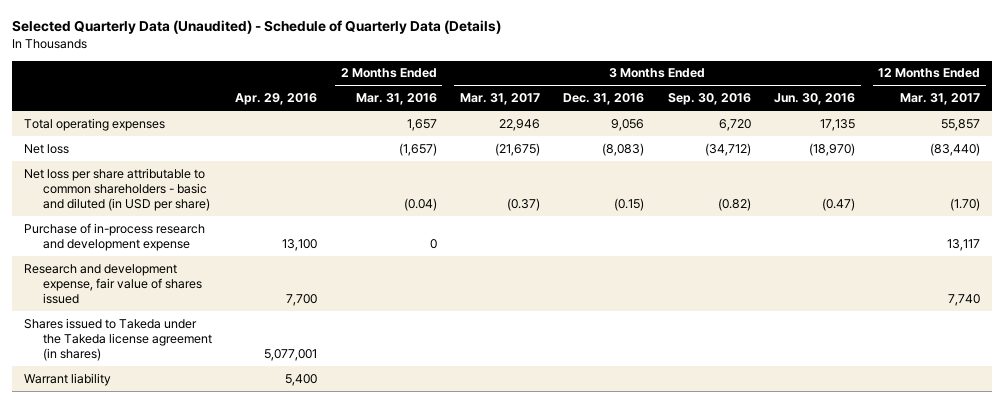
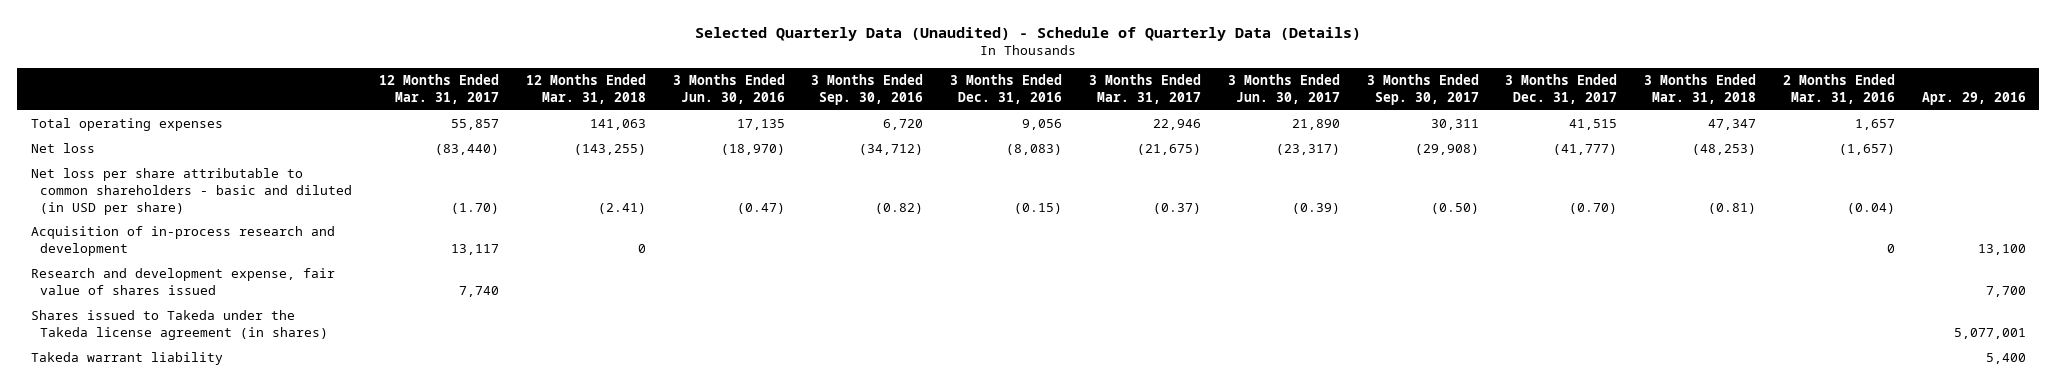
none -> [525,74,646,104] 12 Months Ended Mar. 31, 2018
none -> [1227,74,1340,104] 3 Months Ended Jun. 30, 2017
none -> [1366,74,1479,105] 3 Months Ended Sep. 30, 2017
none -> [1505,74,1618,104] 3 Months Ended Dec. 31, 2017
none -> [1644,74,1757,104] 3 Months Ended Mar. 31, 2018
[23,222,205,251] Purchase of in-process research and development expense -> [30,226,335,256] Acquisition of in-process research and development
[23,372,111,386] Warrant liability -> [30,352,223,366] Takeda warrant liability

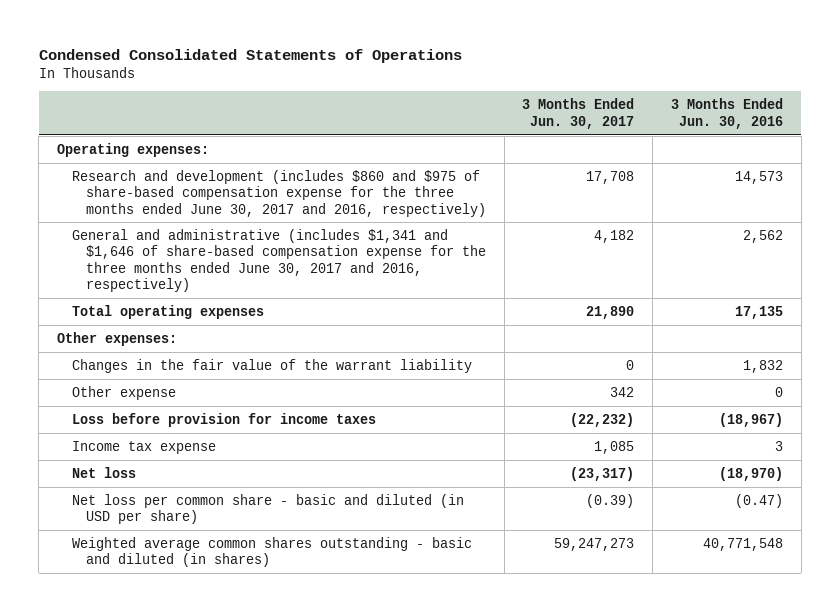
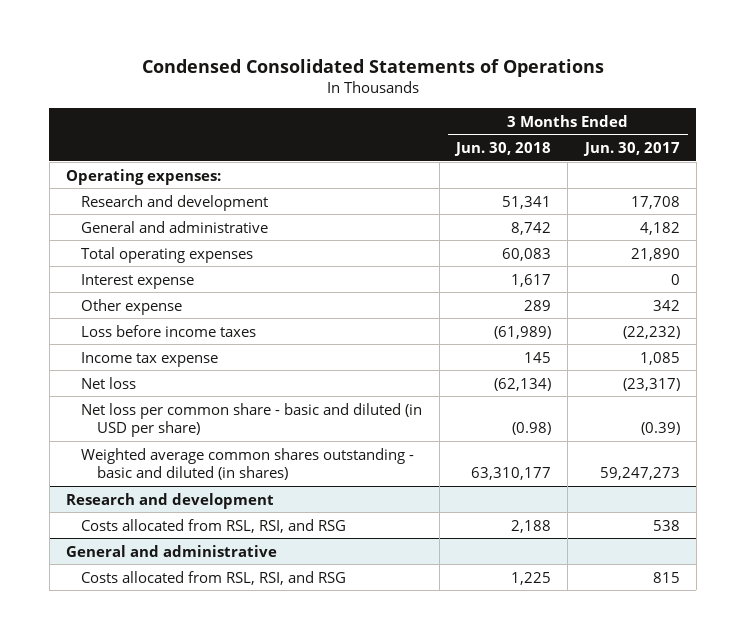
[671,98,784,129] 3 Months Ended Jun. 30, 2016 -> none
none -> [454,141,552,156] Jun. 30, 2018
[71,169,486,217] Research and development (includes $860 and $975 of share-based compensation expense for the three months ended June 30, 2017 and 2016, respectively) -> [81,194,269,211] Research and development
[71,228,486,292] General and administrative (includes $1,341 and $1,646 of share-based compensation expense for the three months ended June 30, 2017 and 2016, respectively) -> [81,220,269,233] General and administrative
[57,331,178,346] Other expenses: -> none
[71,358,472,373] Changes in the fair value of the warrant liability -> none
none -> [81,273,195,289] Interest expense
[71,412,376,427] Loss before provision for income taxes -> [81,324,257,337] Loss before income taxes
none -> [65,492,274,509] Research and development
none -> [81,518,347,533] Costs allocated from RSL, RSI, and RSG
none -> [65,544,277,557] General and administrative
none -> [81,570,347,585] Costs allocated from RSL, RSI, and RSG

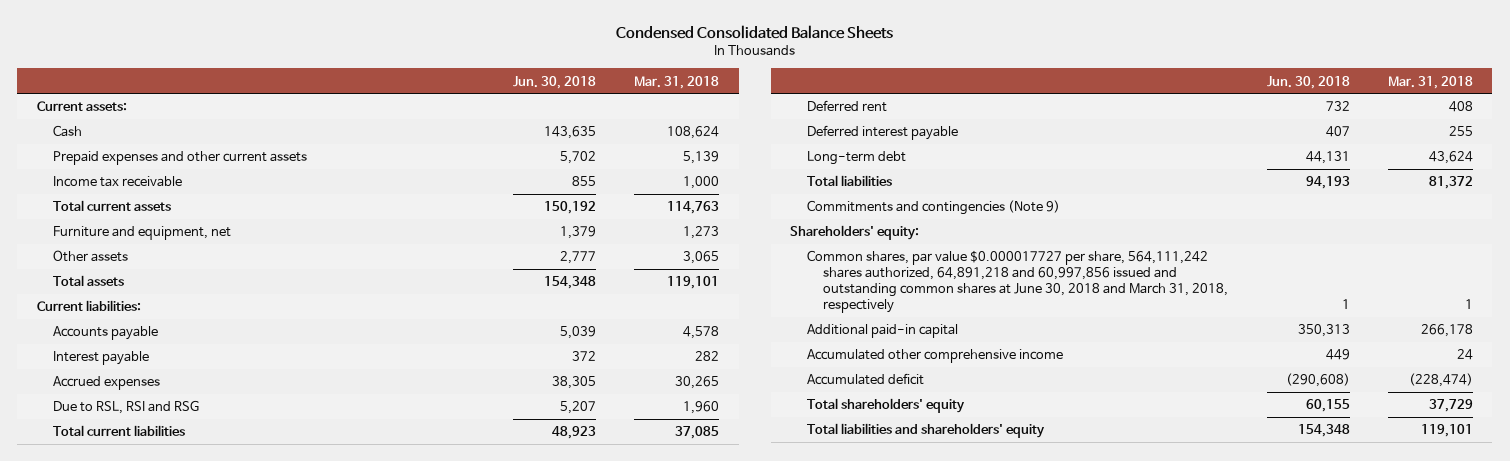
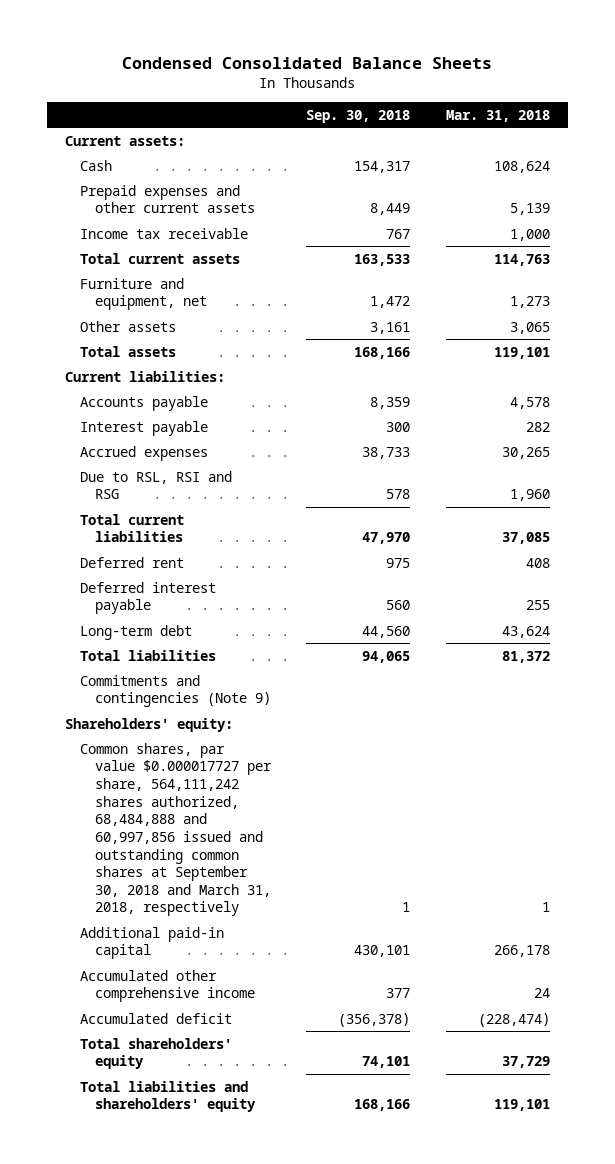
[512,75,596,89] Jun. 30, 2018 -> none
none -> [306,110,411,124] Sep. 30, 2018
[806,250,1228,313] Common shares, par value $0.000017727 per share, 564,111,242 shares authorized, 64,891,218 and 60,997,856 issued and outstanding common shares at June 30, 2018 and March 31, 2018, respectively -> [79,742,273,917] Common shares, par value $0.000017727 per share, 564,111,242 shares authorized, 68,484,888 and 60,997,856 issued and outstanding common shares at September 30, 2018 and March 31, 2018, respectively

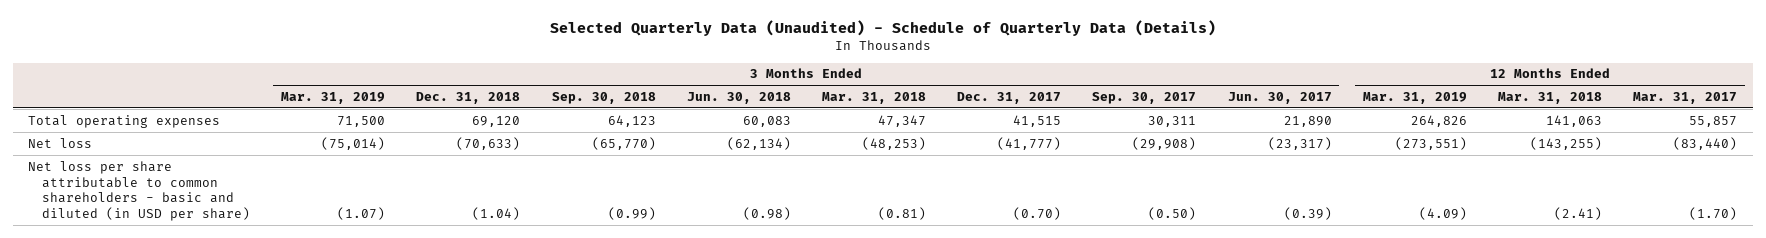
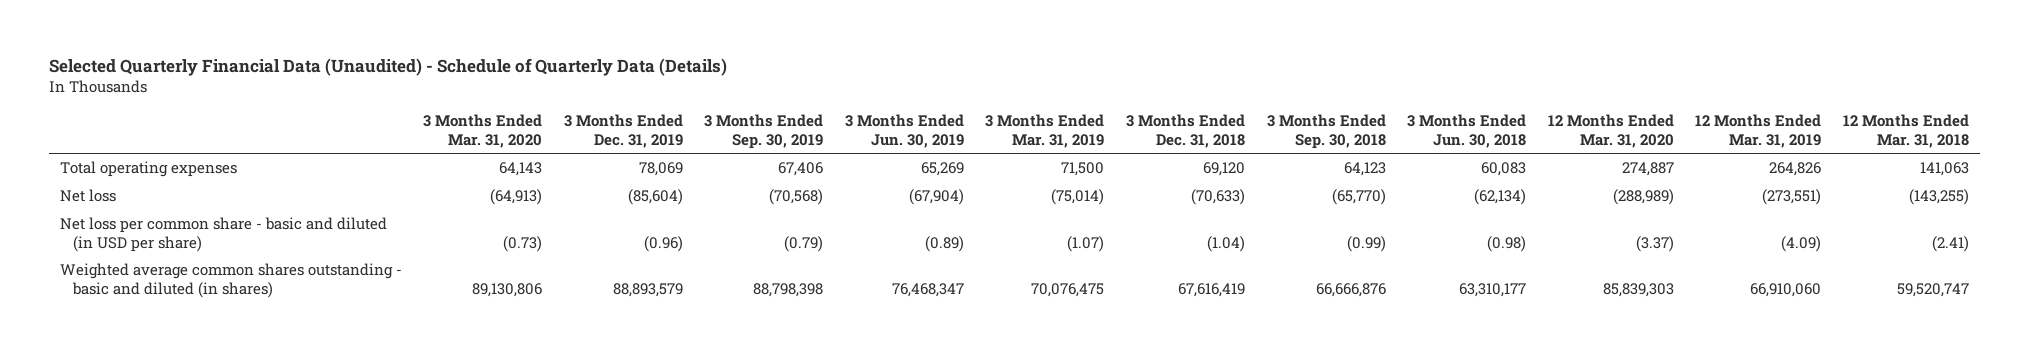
[549,19,1216,36] Selected Quarterly Data (Unaudited) - Schedule of Quarterly Data (Details) -> [48,57,727,76] Selected Quarterly Financial Data (Unaudited) - Schedule of Quarterly Data (Details)
[822,91,927,104] Mar. 31, 2018 -> none
[957,91,1062,104] Dec. 31, 2017 -> none
[1092,91,1197,104] Sep. 30, 2017 -> none
[1227,91,1332,104] Jun. 30, 2017 -> none
[1633,91,1738,104] Mar. 31, 2017 -> none
none -> [423,114,543,148] 3 Months Ended Mar. 31, 2020
none -> [563,114,683,148] 3 Months Ended Dec. 31, 2019
none -> [704,114,824,149] 3 Months Ended Sep. 30, 2019
none -> [844,114,964,148] 3 Months Ended Jun. 30, 2019
none -> [1547,114,1674,148] 12 Months Ended Mar. 31, 2020
[28,160,251,221] Net loss per share attributable to common shareholders - basic and diluted (in USD per share) -> [59,217,387,252] Net loss per common share - basic and diluted (in USD per share)
none -> [59,263,402,298] Weighted average common shares outstanding - basic and diluted (in shares)

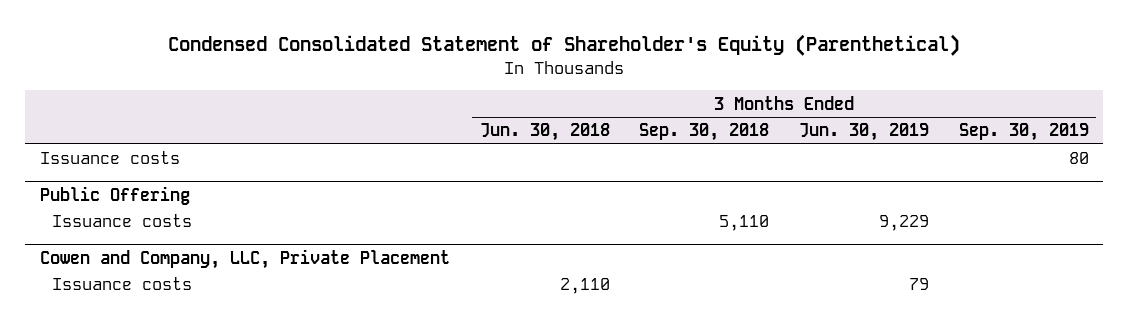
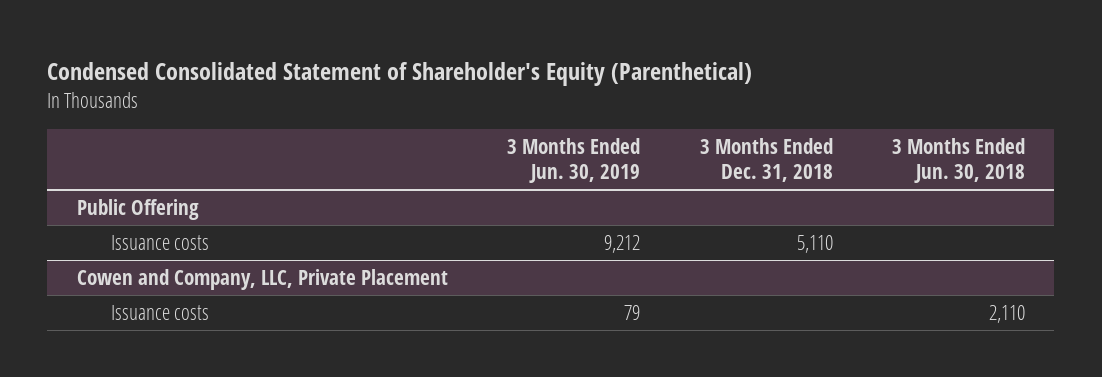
[639,123,770,142] Sep. 30, 2018 -> none
[958,123,1089,142] Sep. 30, 2019 -> none
none -> [699,138,833,183] 3 Months Ended Dec. 31, 2018
[39,151,180,165] Issuance costs -> none
[878,215,929,232] 9,229 -> [604,234,641,253] 9,212

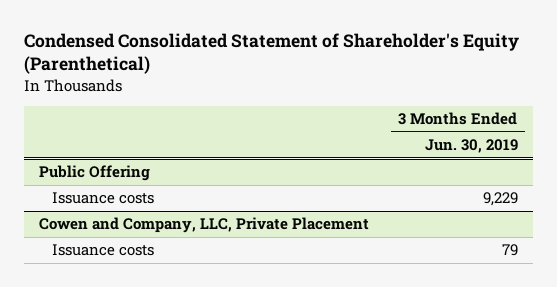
[699,138,833,183] 3 Months Ended Dec. 31, 2018 -> none
[891,138,1025,184] 3 Months Ended Jun. 30, 2018 -> none
[604,234,641,253] 9,212 -> [482,192,518,207] 9,229

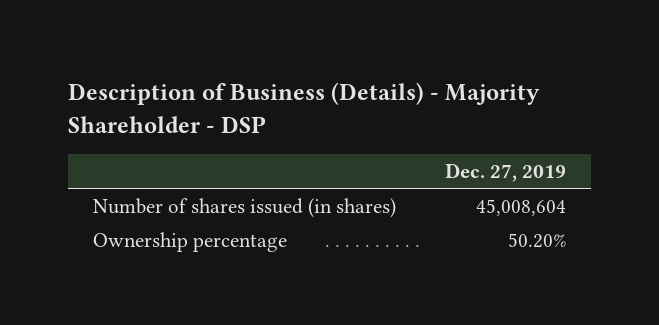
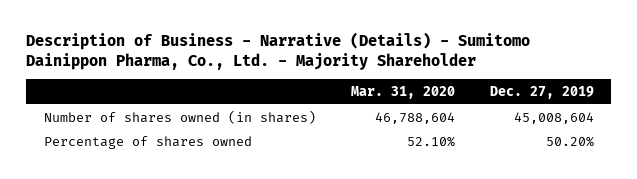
[68,82,541,133] Description of Business (Details) - Majority Shareholder - DSP -> [26,32,531,71] Description of Business - Narrative (Details) - Sumitomo Dainippon Pharma, Co., Ltd. - Majority Shareholder
none -> [350,85,455,99] Mar. 31, 2020
[92,197,396,218] Number of shares issued (in shares) -> [43,109,316,124] Number of shares owned (in shares)
[92,231,287,252] Ownership percentage -> [43,135,252,149] Percentage of shares owned

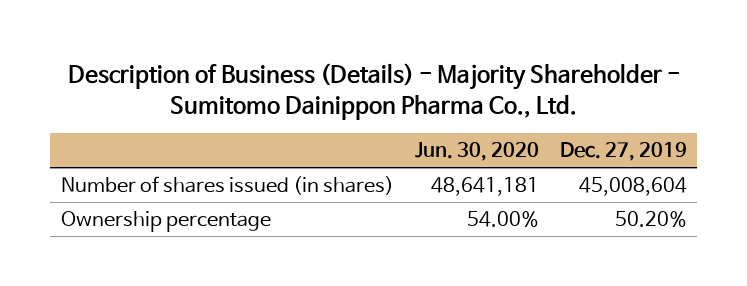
[26,32,531,71] Description of Business - Narrative (Details) - Sumitomo Dainippon Pharma, Co., Ltd. - Majority Shareholder -> [67,62,680,120] Description of Business (Details) - Majority Shareholder - Sumitomo Dainippon Pharma Co., Ltd.
[350,85,455,99] Mar. 31, 2020 -> none
none -> [414,142,539,162] Jun. 30, 2020
[43,109,316,124] Number of shares owned (in shares) -> [60,176,394,196] Number of shares issued (in shares)
[43,135,252,149] Percentage of shares owned -> [60,211,271,233] Ownership percentage

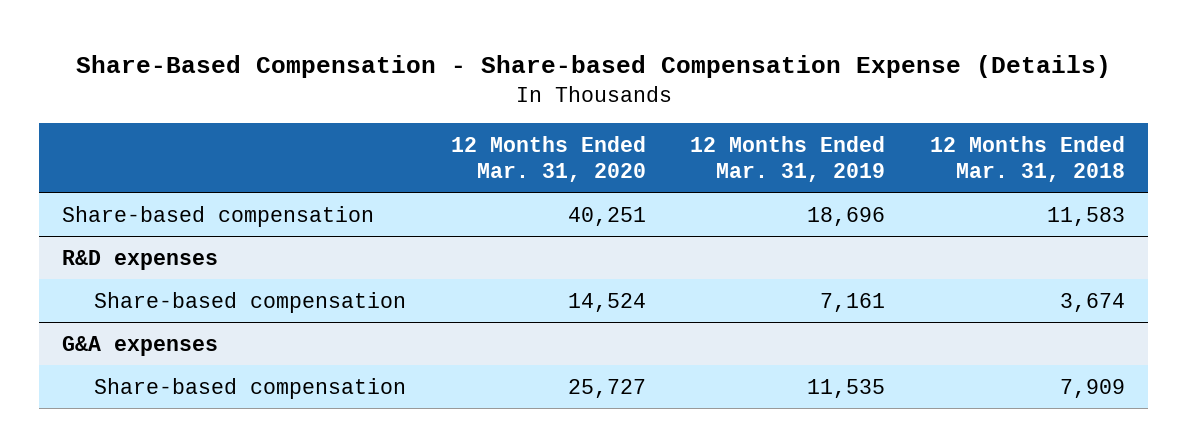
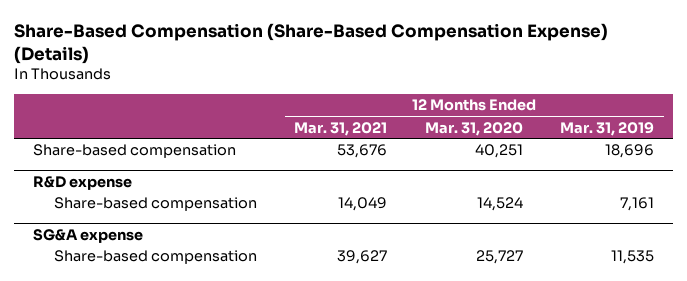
[75,54,1111,78] Share-Based Compensation - Share-based Compensation Expense (Details) -> [14,23,609,64] Share-Based Compensation (Share-Based Compensation Expense) (Details)
[930,135,1126,182] 12 Months Ended Mar. 31, 2018 -> none
none -> [294,121,388,136] Mar. 31, 2021
[61,249,218,270] R&D expenses -> [33,175,133,190] R&D expense
[61,335,218,356] G&A expenses -> none
none -> [33,228,144,243] SG&A expense

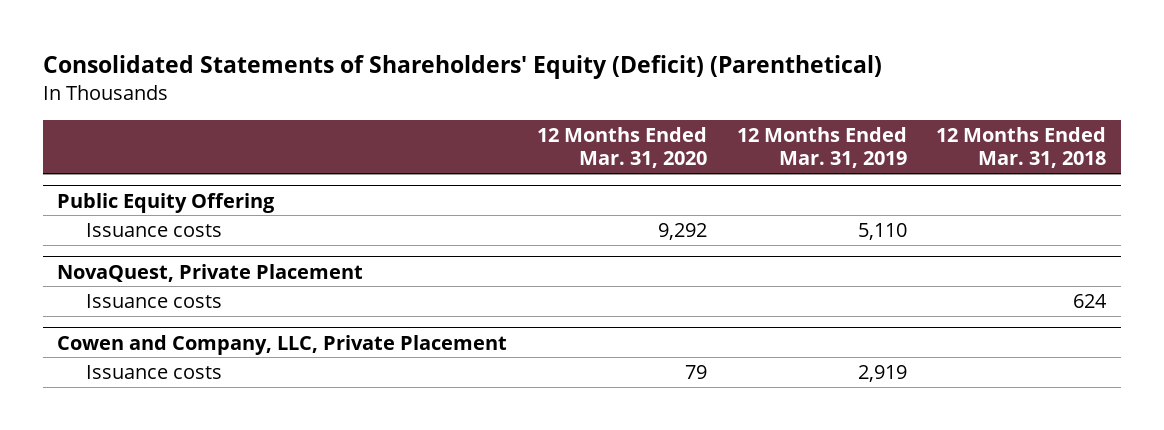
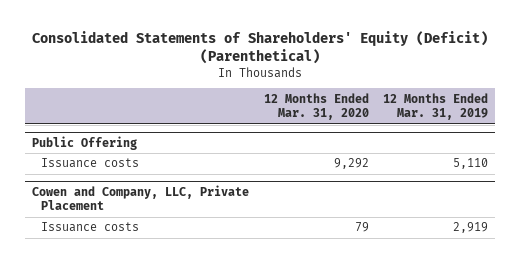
[936,126,1107,169] 12 Months Ended Mar. 31, 2018 -> none
[57,192,276,213] Public Equity Offering -> [32,135,138,150] Public Offering
[57,263,364,282] NovaQuest, Private Placement -> none
[85,293,222,308] Issuance costs -> none

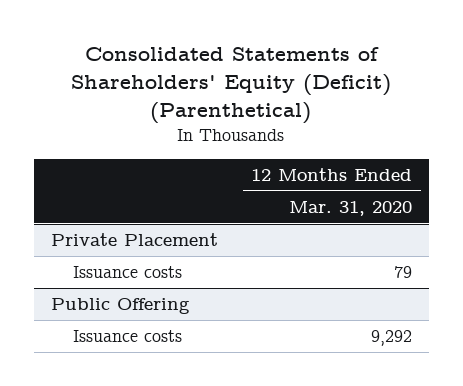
[382,92,488,121] 12 Months Ended Mar. 31, 2019 -> none
none -> [50,233,218,247] Private Placement
none -> [72,266,182,279] Issuance costs
[32,184,250,211] Cowen and Company, LLC, Private Placement -> none
[40,222,139,233] Issuance costs -> none

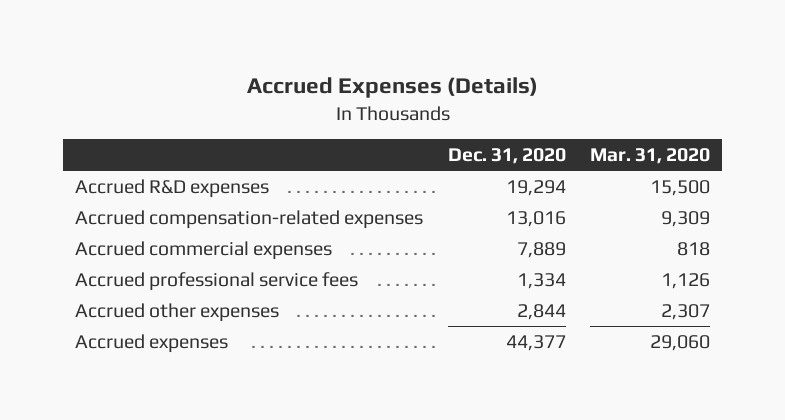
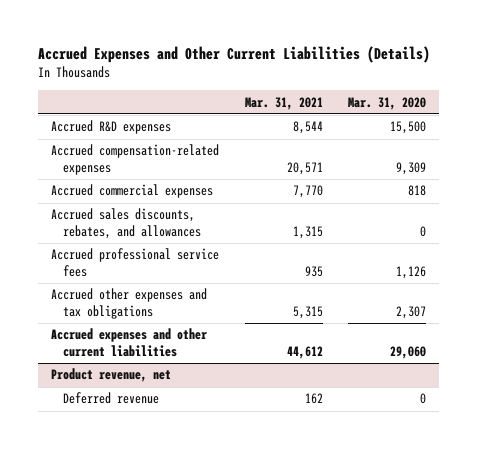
[246,77,538,99] Accrued Expenses (Details) -> [38,45,431,63] Accrued Expenses and Other Current Liabilities (Details)
[447,148,566,165] Dec. 31, 2020 -> none
none -> [244,96,323,110] Mar. 31, 2021
none -> [51,208,202,240] Accrued sales discounts, rebates, and allowances
[75,303,280,323] Accrued other expenses -> [51,288,208,320] Accrued other expenses and tax obligations
[75,334,229,354] Accrued expenses -> [51,328,208,358] Accrued expenses and other current liabilities
none -> [51,368,172,383] Product revenue, net
none -> [63,392,160,405] Deferred revenue

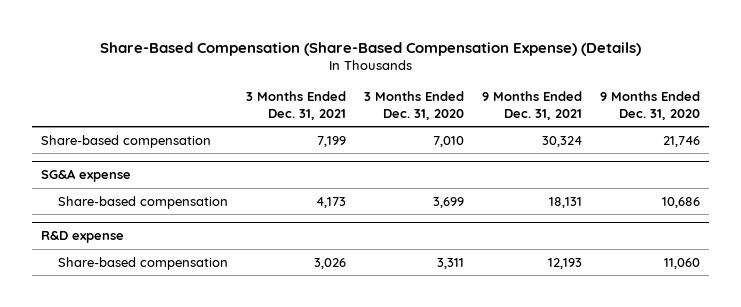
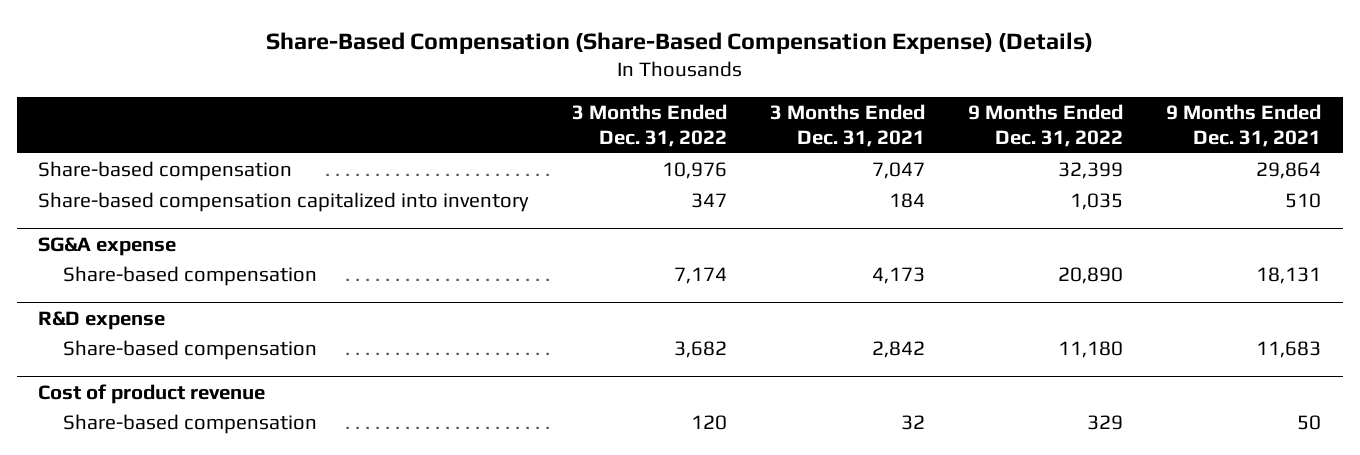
[363,91,464,120] 3 Months Ended Dec. 31, 2020 -> none
[599,91,700,120] 9 Months Ended Dec. 31, 2020 -> none
none -> [571,104,727,147] 3 Months Ended Dec. 31, 2022
none -> [967,104,1123,147] 9 Months Ended Dec. 31, 2022
[316,135,346,147] 7,199 -> [871,162,925,180] 7,047
[541,135,582,147] 30,324 -> [1256,162,1322,180] 29,864
none -> [38,192,530,213] Share-based compensation capitalized into inventory
[313,257,346,269] 3,026 -> [871,341,925,359] 2,842
[547,257,582,269] 12,193 -> [1256,341,1322,359] 11,683
none -> [38,383,266,404] Cost of product revenue
none -> [63,414,318,435] Share-based compensation

